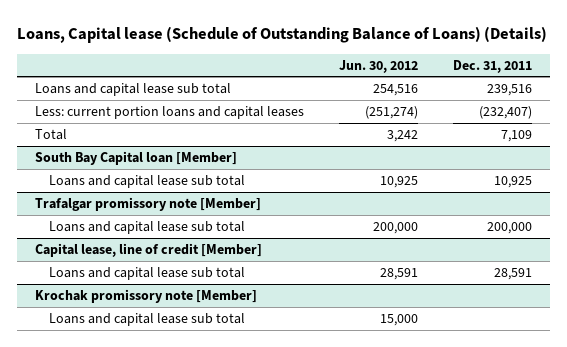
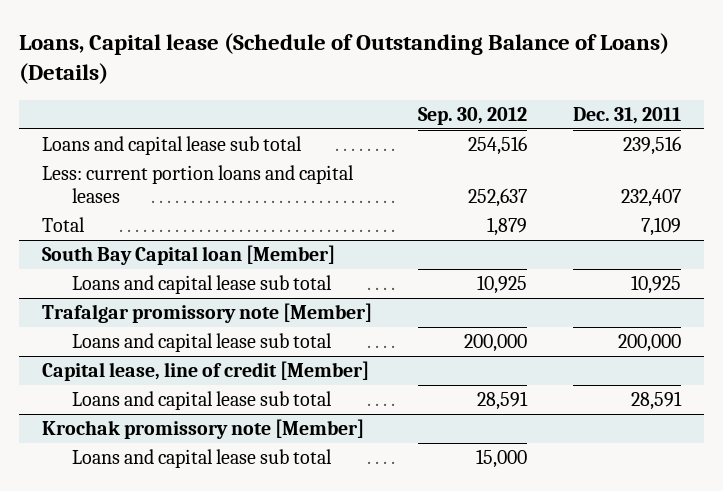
[339,59,419,73] Jun. 30, 2012 -> none
none -> [418,107,528,126] Sep. 30, 2012
[479,106,533,120] (232,407) -> [621,188,682,207] 232,407

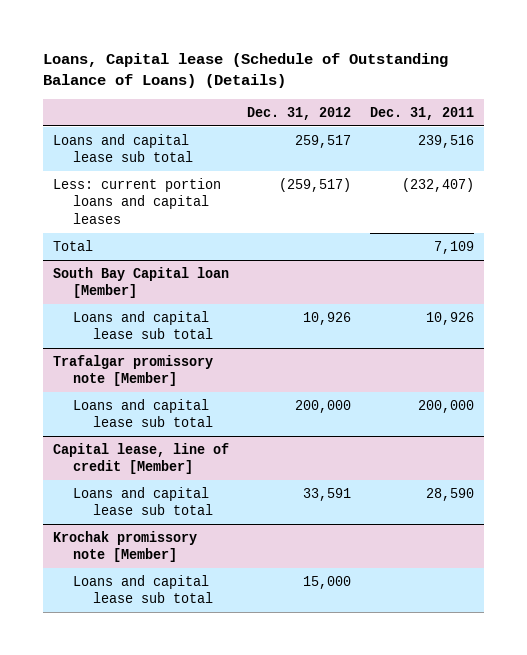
[418,107,528,126] Sep. 30, 2012 -> none
none -> [247,106,352,120] Dec. 31, 2012
[621,188,682,207] 232,407 -> [402,177,475,192] (232,407)
[631,275,682,295] 10,925 -> [426,311,475,325] 10,926
[631,391,683,411] 28,591 -> [426,487,475,501] 28,590

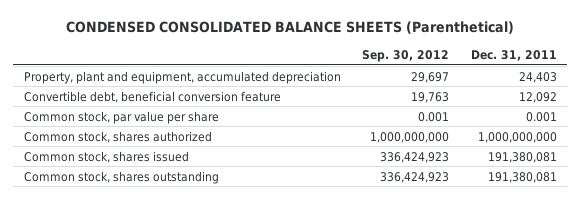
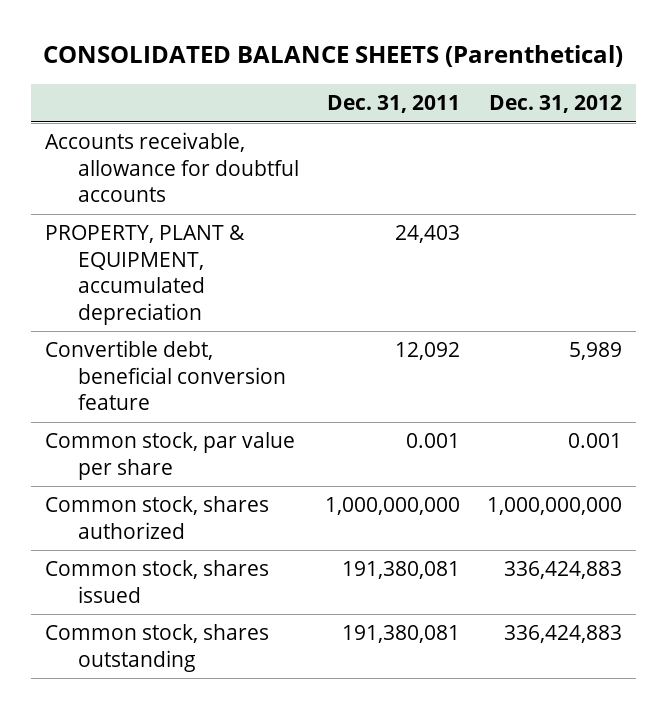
[66,21,515,35] CONDENSED CONSOLIDATED BALANCE SHEETS (Parenthetical) -> [43,45,624,68] CONSOLIDATED BALANCE SHEETS (Parenthetical)
[362,49,450,62] Sep. 30, 2012 -> none
none -> [489,95,623,114] Dec. 31, 2012
none -> [44,132,299,203] Accounts receivable, allowance for doubtful accounts
[24,70,342,84] Property, plant and equipment, accumulated depreciation -> [44,225,245,325] PROPERTY, PLANT & EQUIPMENT, accumulated depreciation

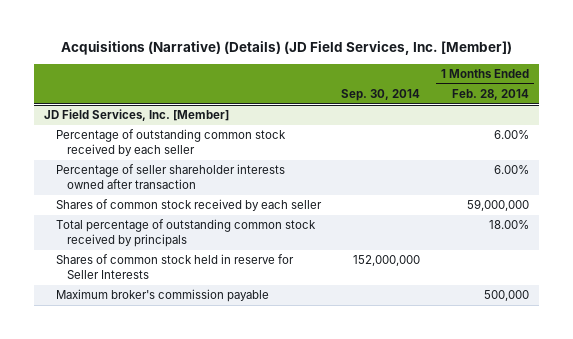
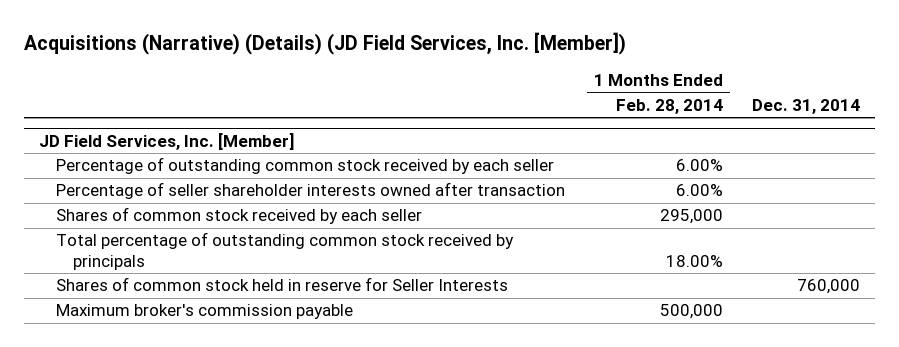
[341,89,421,102] Sep. 30, 2014 -> none
none -> [752,98,861,114] Dec. 31, 2014
[467,199,530,212] 59,000,000 -> [660,209,724,225] 295,000

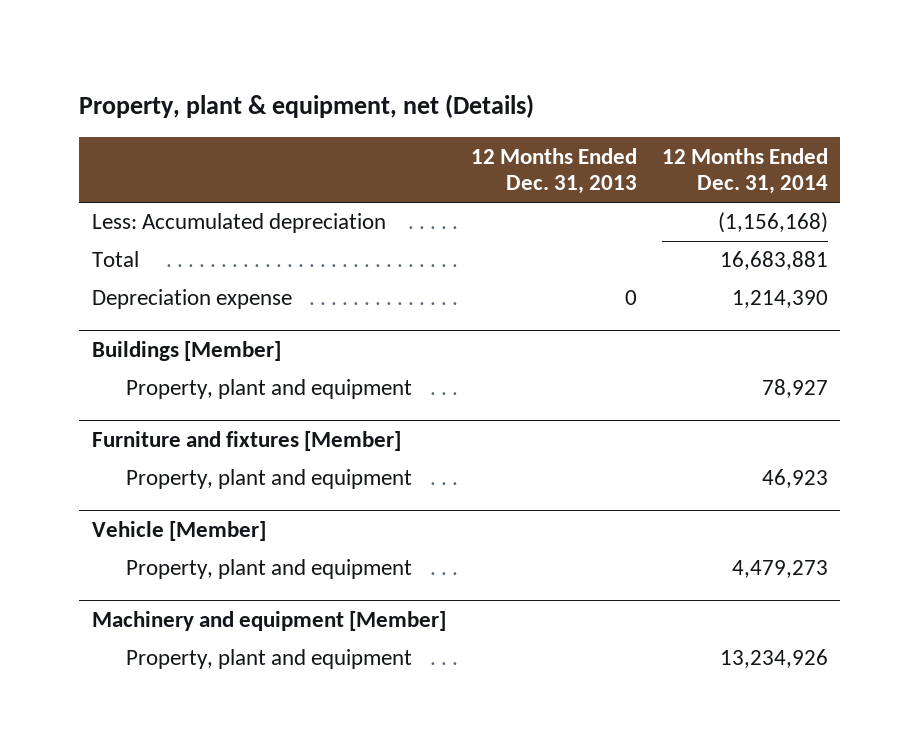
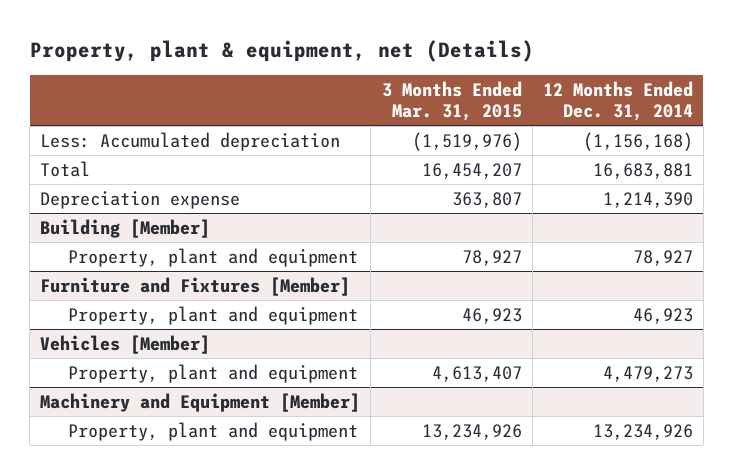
[470,147,637,195] 12 Months Ended Dec. 31, 2013 -> none
none -> [381,81,522,121] 3 Months Ended Mar. 31, 2015
[91,340,281,361] Buildings [Member] -> [40,218,211,238] Building [Member]
[91,430,401,451] Furniture and fixtures [Member] -> [40,276,351,296] Furniture and Fixtures [Member]
[91,520,266,541] Vehicle [Member] -> [40,334,211,354] Vehicles [Member]
[91,610,446,631] Machinery and equipment [Member] -> [40,392,361,412] Machinery and Equipment [Member]

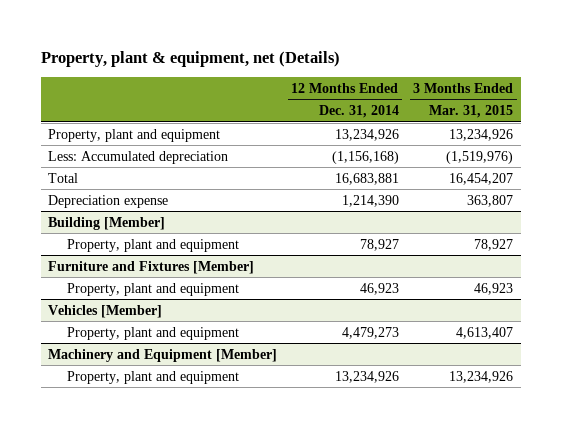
none -> [48,128,221,142] Property, plant and equipment

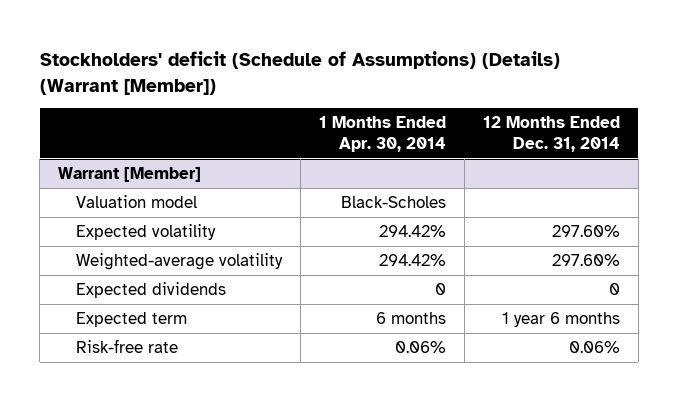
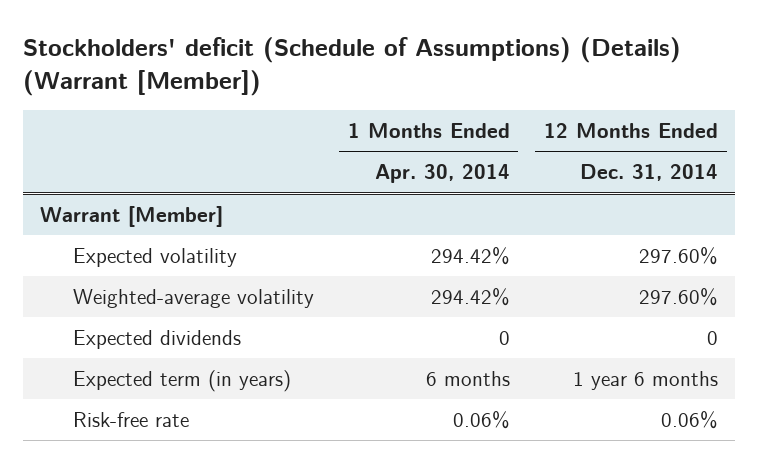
[76,195,198,209] Valuation model -> none
[76,312,188,328] Expected term -> [72,370,291,393] Expected term (in years)

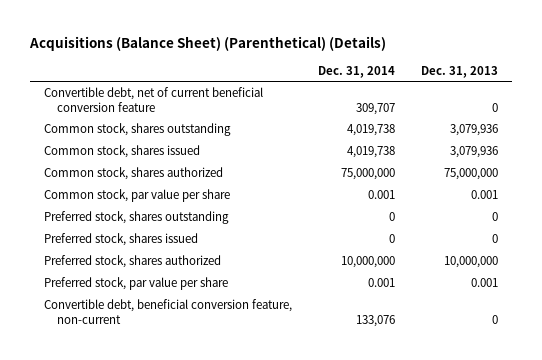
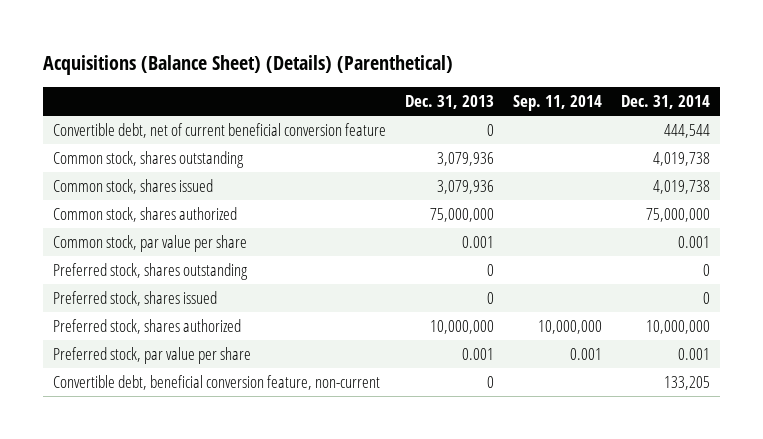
[29,36,387,52] Acquisitions (Balance Sheet) (Parenthetical) (Details) -> [43,54,454,75] Acquisitions (Balance Sheet) (Details) (Parenthetical)
none -> [513,95,603,112] Sep. 11, 2014
[355,102,395,115] 309,707 -> [664,124,711,139] 444,544
[355,314,395,327] 133,076 -> [664,376,711,391] 133,205

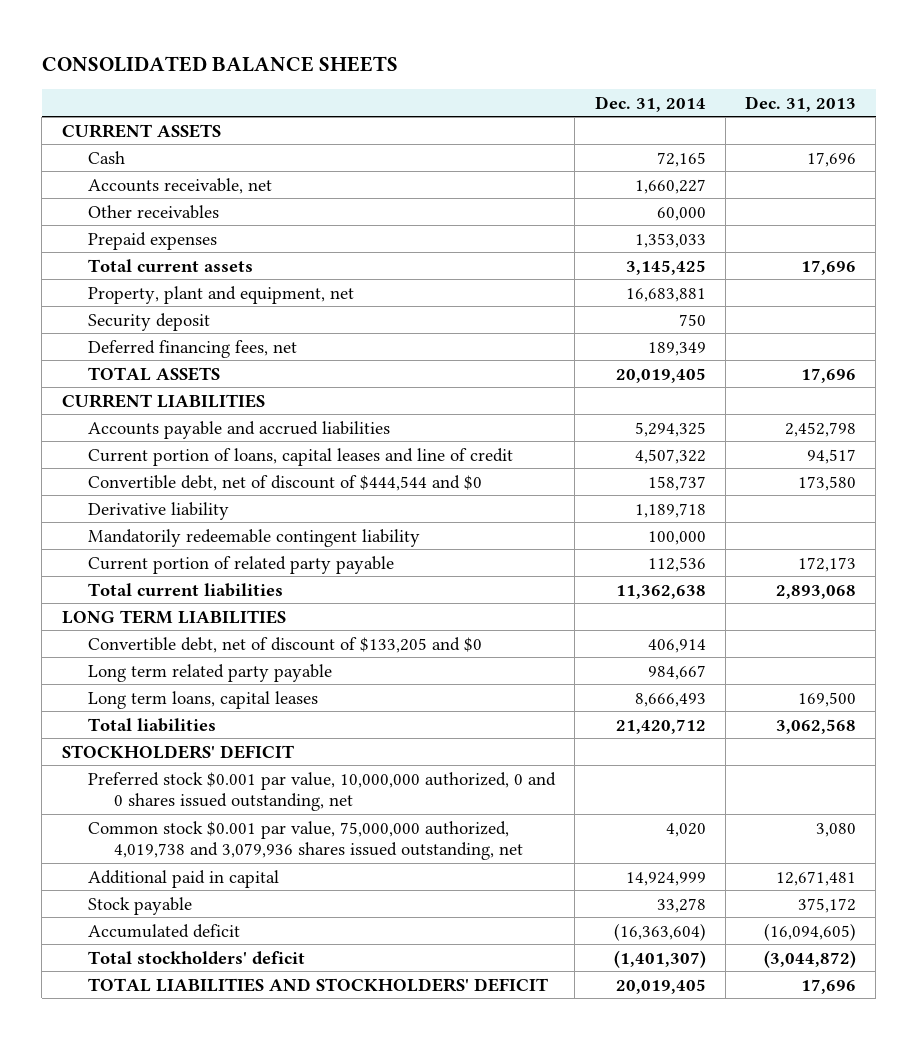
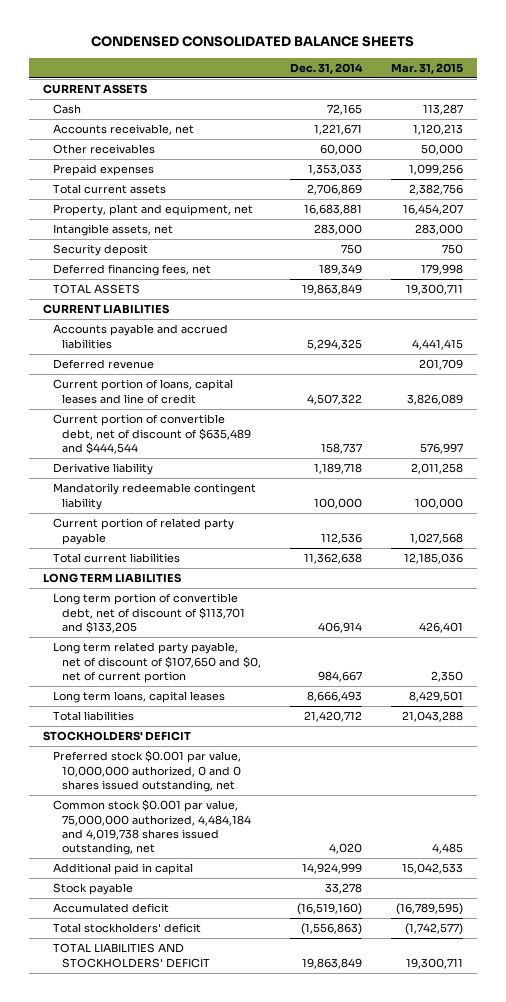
[41,55,398,72] CONSOLIDATED BALANCE SHEETS -> [91,36,415,48] CONDENSED CONSOLIDATED BALANCE SHEETS
[745,95,857,112] Dec. 31, 2013 -> none
none -> [390,62,463,74] Mar. 31, 2015
[634,178,706,194] 1,660,227 -> [313,124,362,136] 1,221,671
[625,259,706,275] 3,145,425 -> [306,184,362,196] 2,706,869
none -> [52,224,173,237] Intangible assets, net
[615,367,706,383] 20,019,405 -> [301,284,362,296] 19,863,849
none -> [52,359,154,370] Deferred revenue
[87,474,482,491] Convertible debt, net of discount of $444,544 and $0 -> [52,414,251,455] Current portion of convertible debt, net of discount of $635,489 and $444,544
[87,636,482,653] Convertible debt, net of discount of $133,205 and $0 -> [52,593,245,634] Long term portion of convertible debt, net of discount of $113,701 and $133,205
[87,663,332,682] Long term related party payable -> [52,642,261,684] Long term related party payable, net of discount of $107,650 and $0, net of current portion
[87,820,524,861] Common stock $0.001 par value, 75,000,000 authorized, 4,019,738 and 3,079,936 shares issued outstanding, net -> [52,799,251,856] Common stock $0.001 par value, 75,000,000 authorized, 4,484,184 and 4,019,738 shares issued outstanding, net
[613,922,706,941] (16,363,604) -> [296,903,362,916] (16,519,160)
[613,949,706,968] (1,401,307) -> [300,923,362,936] (1,556,863)
[615,978,706,994] 20,019,405 -> [301,957,362,969] 19,863,849

